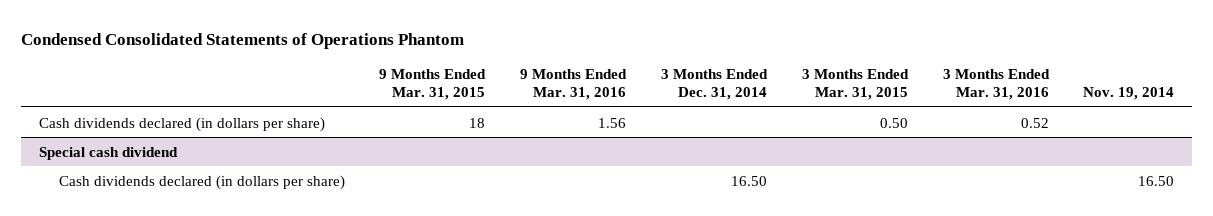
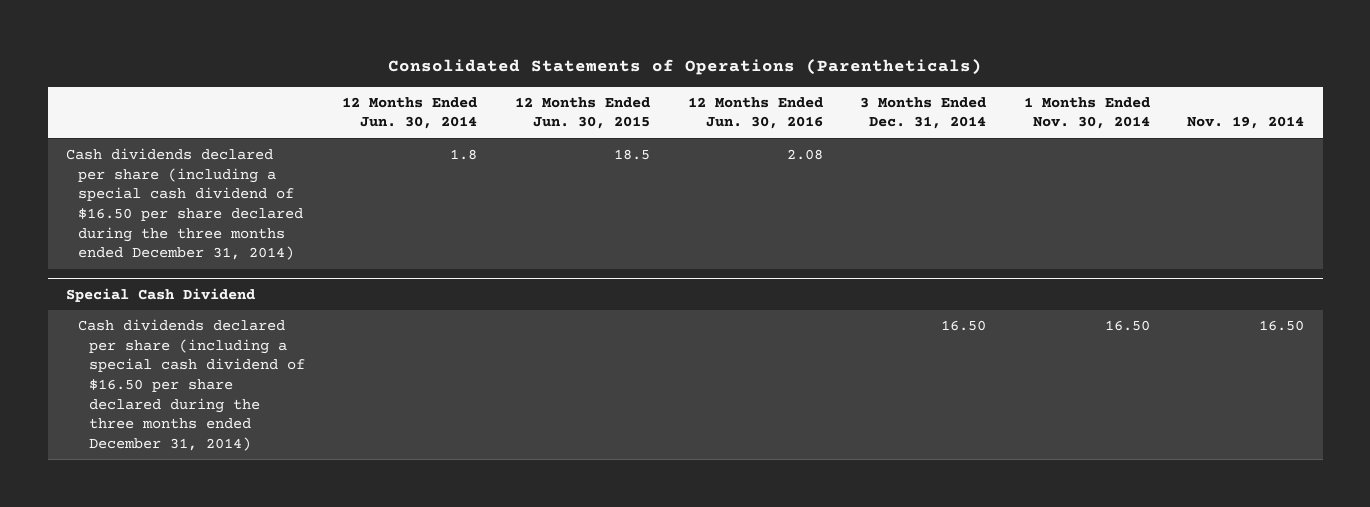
[21,32,465,49] Condensed Consolidated Statements of Operations Phantom -> [388,59,983,76] Consolidated Statements of Operations (Parentheticals)
[379,69,487,101] 9 Months Ended Mar. 31, 2015 -> none
[520,69,628,101] 9 Months Ended Mar. 31, 2016 -> none
[801,69,909,101] 3 Months Ended Mar. 31, 2015 -> none
[942,69,1050,101] 3 Months Ended Mar. 31, 2016 -> none
none -> [342,96,478,130] 12 Months Ended Jun. 30, 2014
none -> [514,96,650,130] 12 Months Ended Jun. 30, 2015
none -> [687,96,823,130] 12 Months Ended Jun. 30, 2016
none -> [1023,96,1150,130] 1 Months Ended Nov. 30, 2014
[38,116,325,132] Cash dividends declared (in dollars per share) -> [66,148,303,261] Cash dividends declared per share (including a special cash dividend of $16.50 per share declared during the three months ended December 31, 2014)
[38,146,178,160] Special cash dividend -> [66,288,256,303] Special Cash Dividend
[58,174,345,190] Cash dividends declared (in dollars per share) -> [77,319,305,451] Cash dividends declared per share (including a special cash dividend of $16.50 per share declared during the three months ended December 31, 2014)

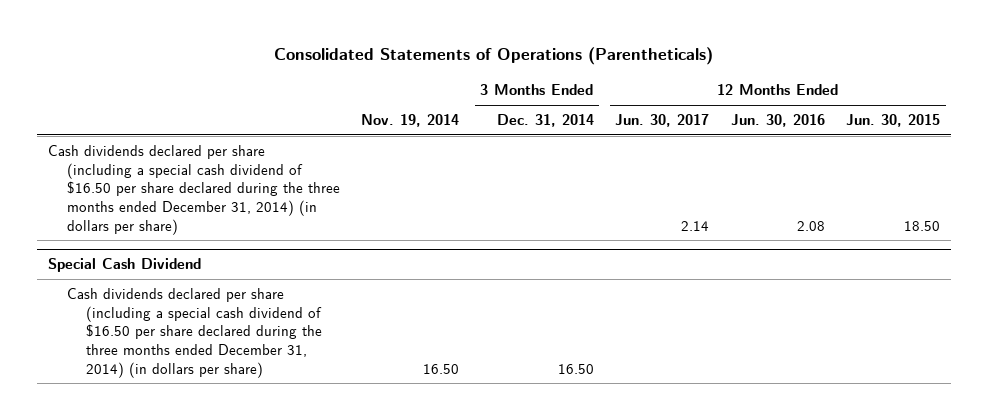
[342,96,478,130] 12 Months Ended Jun. 30, 2014 -> none
[1023,96,1150,130] 1 Months Ended Nov. 30, 2014 -> none
none -> [615,114,710,128] Jun. 30, 2017
[66,148,303,261] Cash dividends declared per share (including a special cash dividend of $16.50 per share declared during the three months ended December 31, 2014) -> [47,145,340,235] Cash dividends declared per share (including a special cash dividend of $16.50 per share declared during the three months ended December 31, 2014) (in dollars per share)
[613,149,650,161] 18.5 -> [904,220,941,231] 18.50
[77,319,305,451] Cash dividends declared per share (including a special cash dividend of $16.50 per share declared during the three months ended December 31, 2014) -> [66,288,322,378] Cash dividends declared per share (including a special cash dividend of $16.50 per share declared during the three months ended December 31, 2014) (in dollars per share)

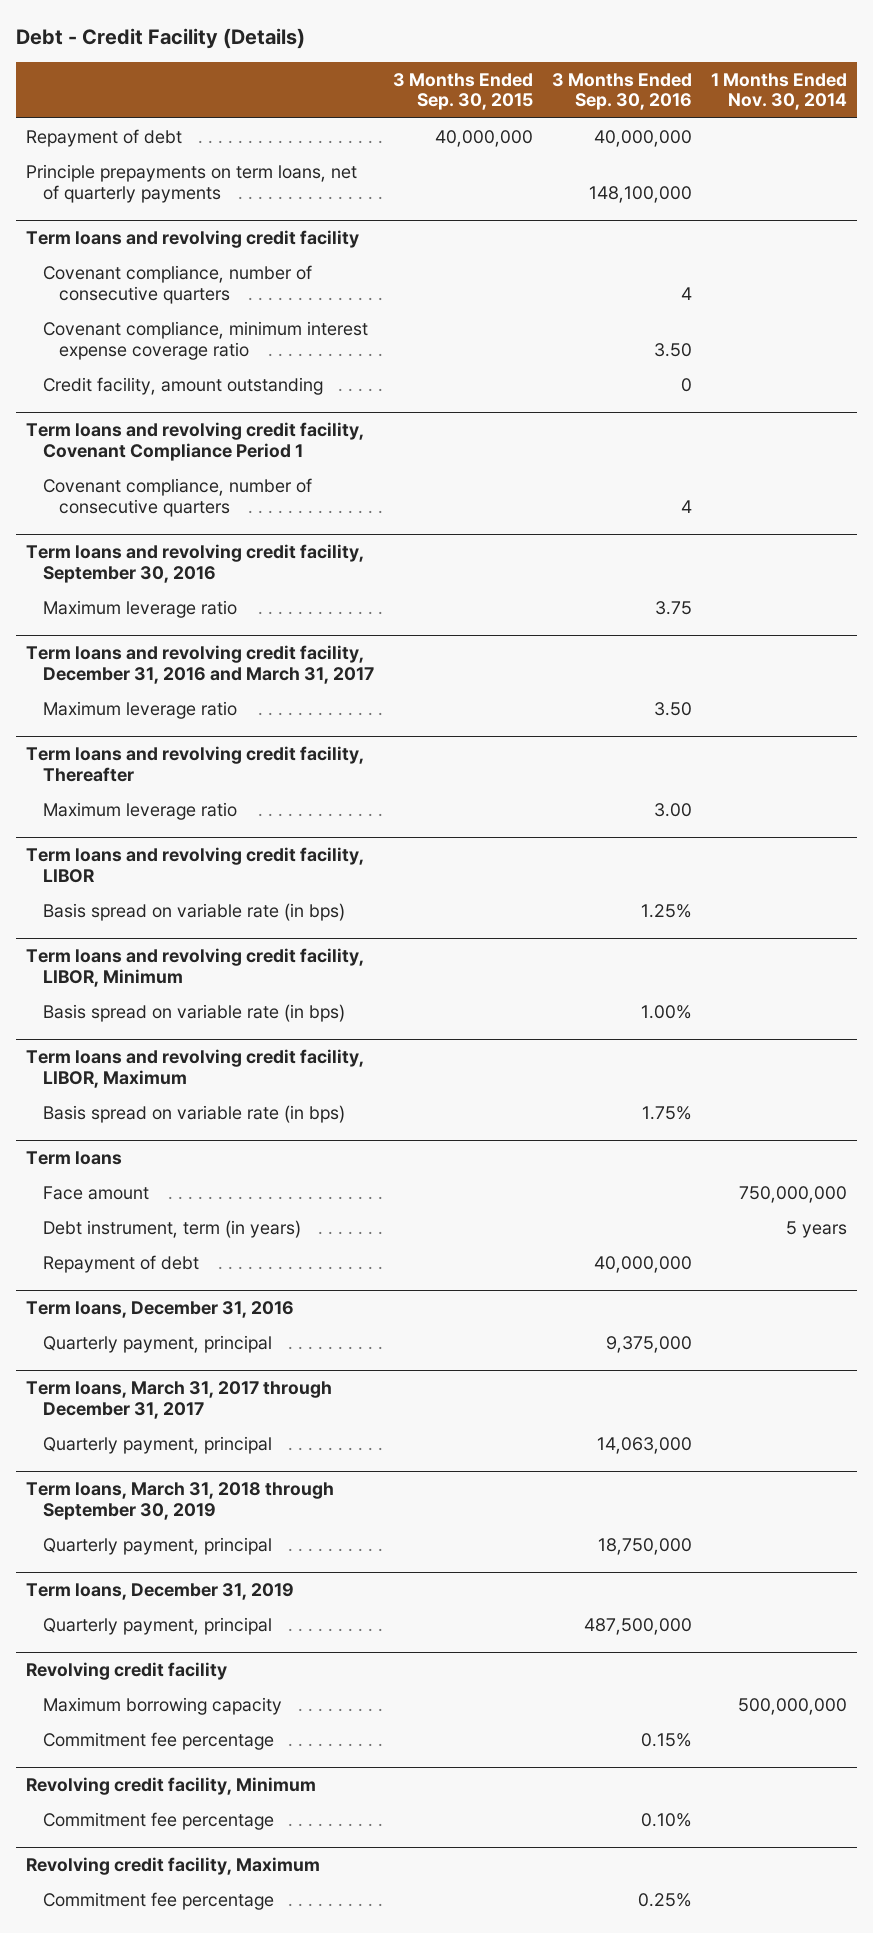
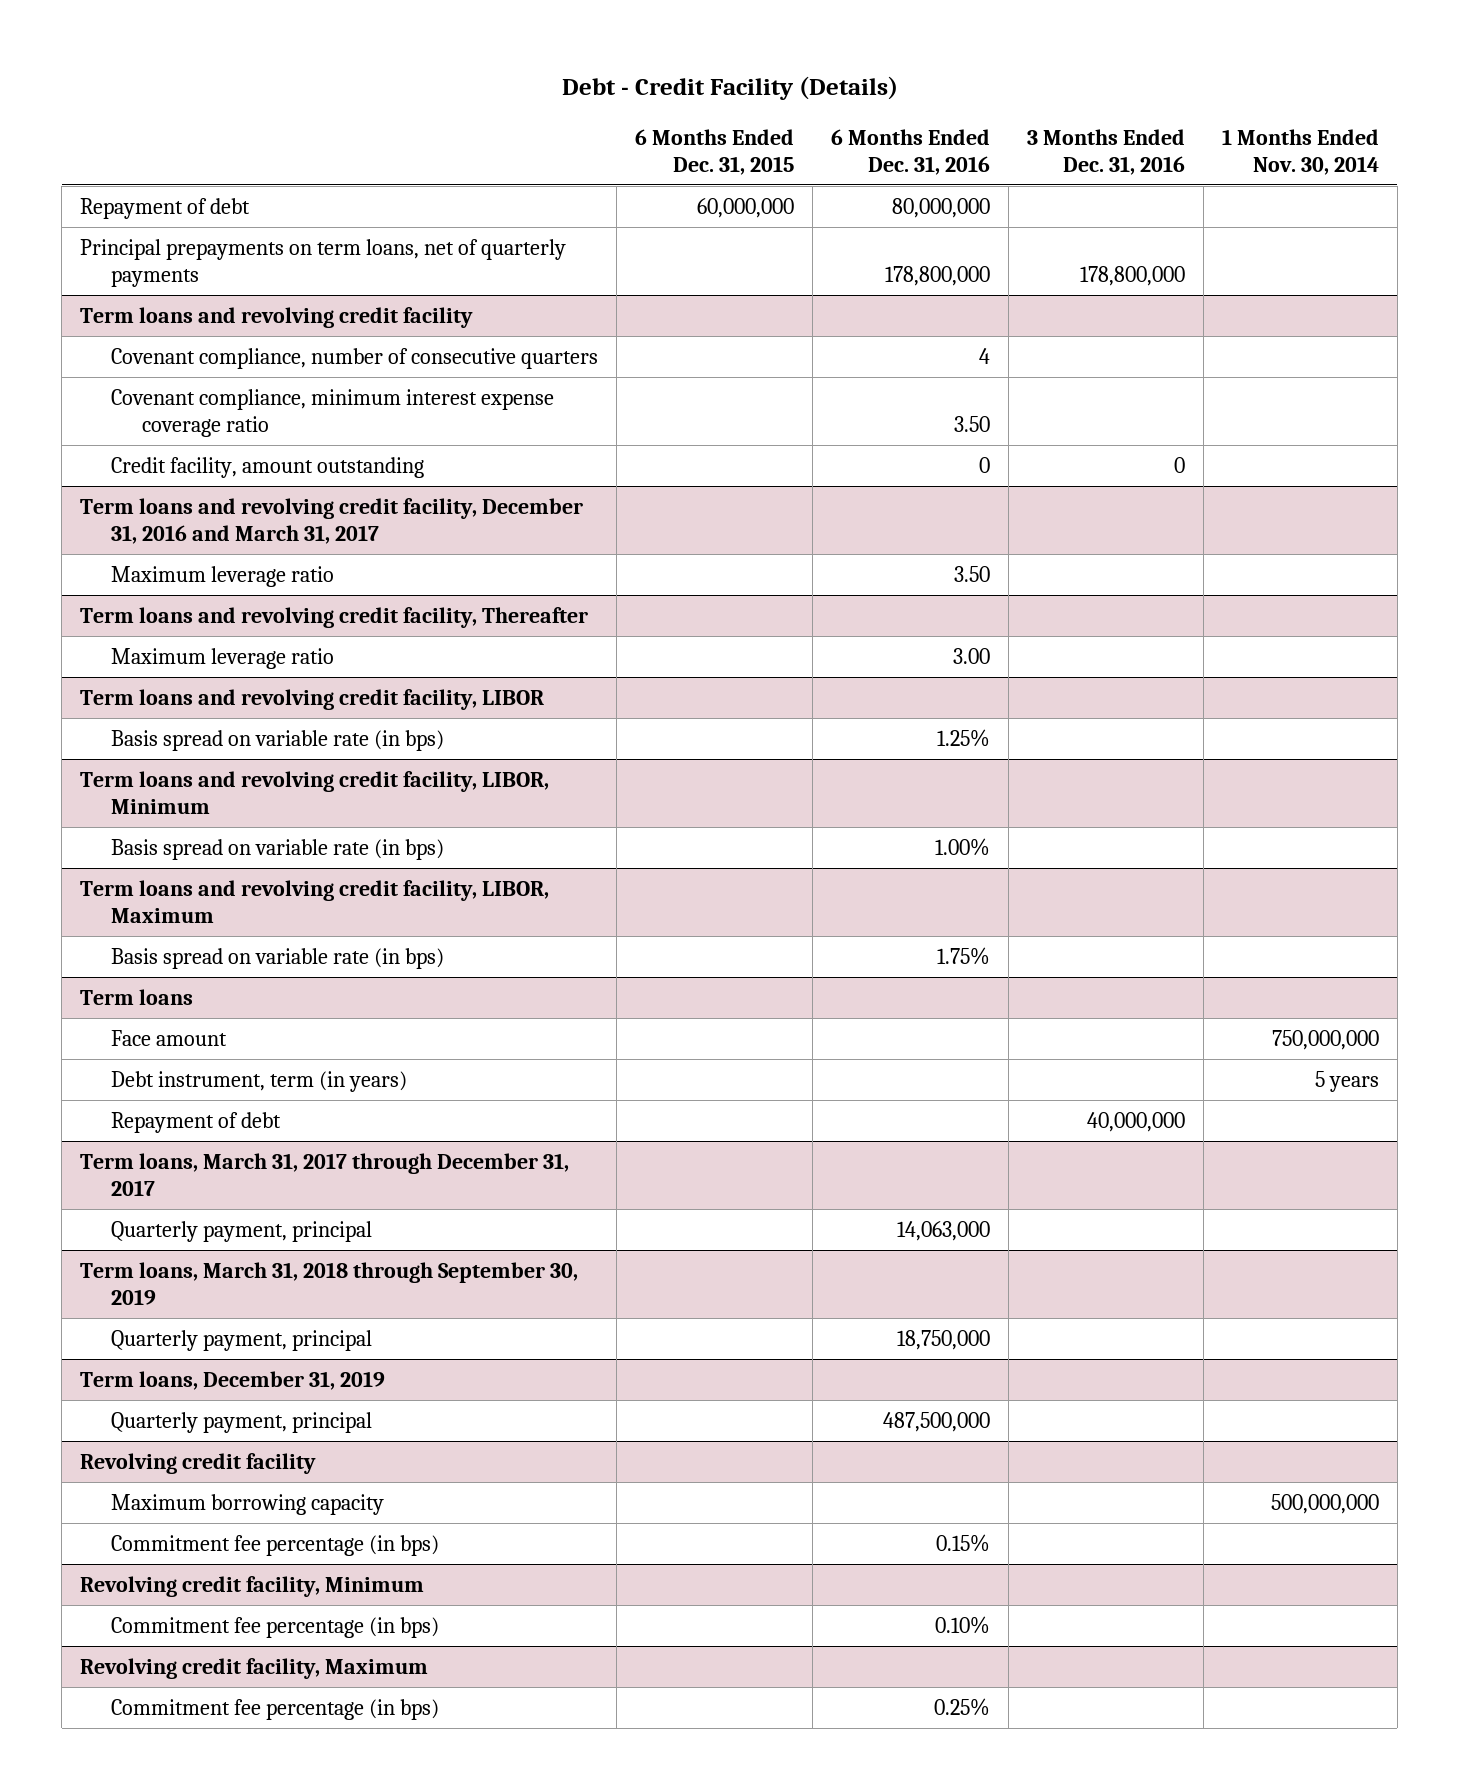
[392,72,533,111] 3 Months Ended Sep. 30, 2015 -> none
[552,72,693,111] 3 Months Ended Sep. 30, 2016 -> none
none -> [635,128,795,175] 6 Months Ended Dec. 31, 2015
none -> [830,128,990,175] 6 Months Ended Dec. 31, 2016
none -> [1026,128,1185,175] 3 Months Ended Dec. 31, 2016
[26,163,358,203] Principle prepayments on term loans, net of quarterly payments -> [80,238,567,287] Principal prepayments on term loans, net of quarterly payments
[26,422,365,461] Term loans and revolving credit facility, Covenant Compliance Period 1 -> none
[42,477,312,517] Covenant compliance, number of consecutive quarters -> none
[26,544,365,583] Term loans and revolving credit facility, September 30, 2016 -> none
[42,599,237,618] Maximum leverage ratio -> none
[26,1301,295,1319] Term loans, December 31, 2016 -> none
[42,1334,272,1353] Quarterly payment, principal -> none
[42,1731,274,1750] Commitment fee percentage -> [111,1534,440,1556] Commitment fee percentage (in bps)
[42,1811,274,1830] Commitment fee percentage -> [111,1616,440,1638] Commitment fee percentage (in bps)
[42,1891,274,1910] Commitment fee percentage -> [111,1698,440,1720] Commitment fee percentage (in bps)

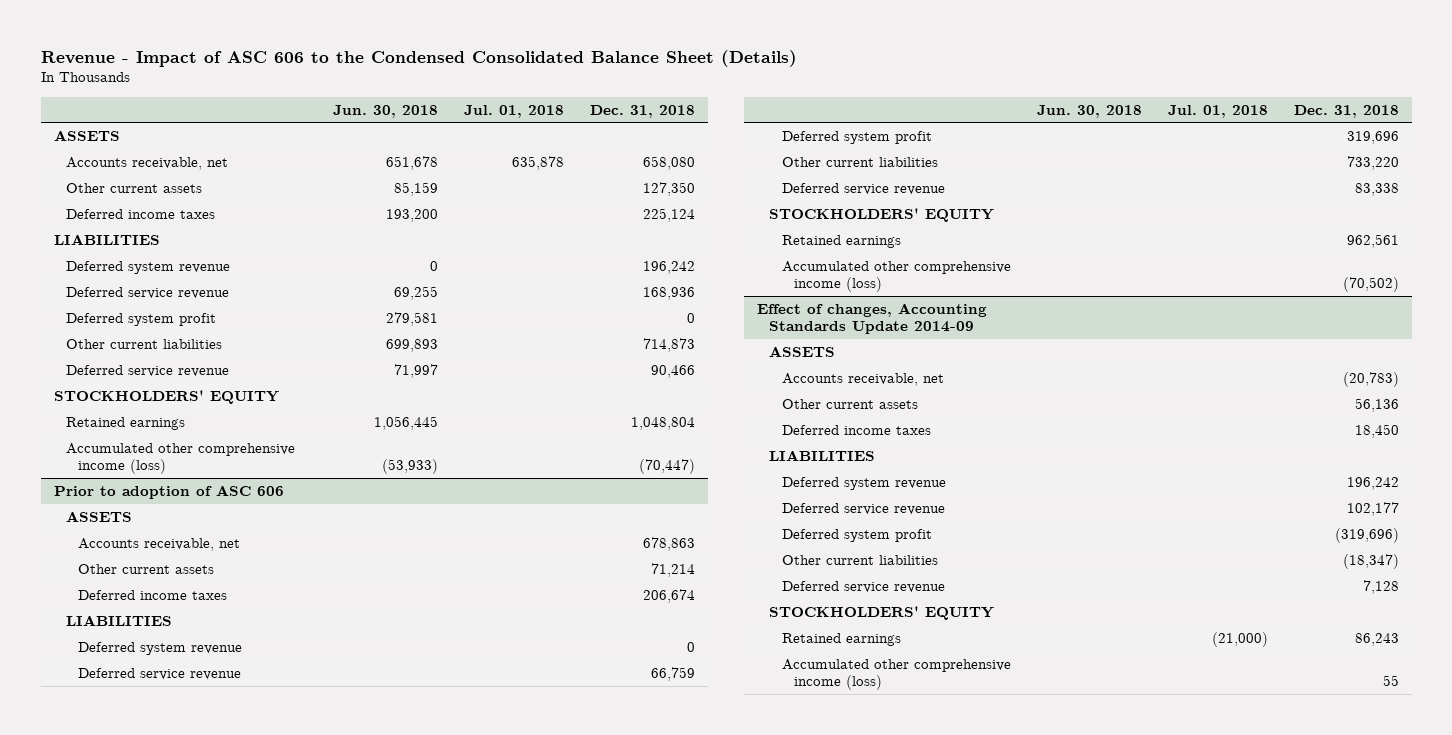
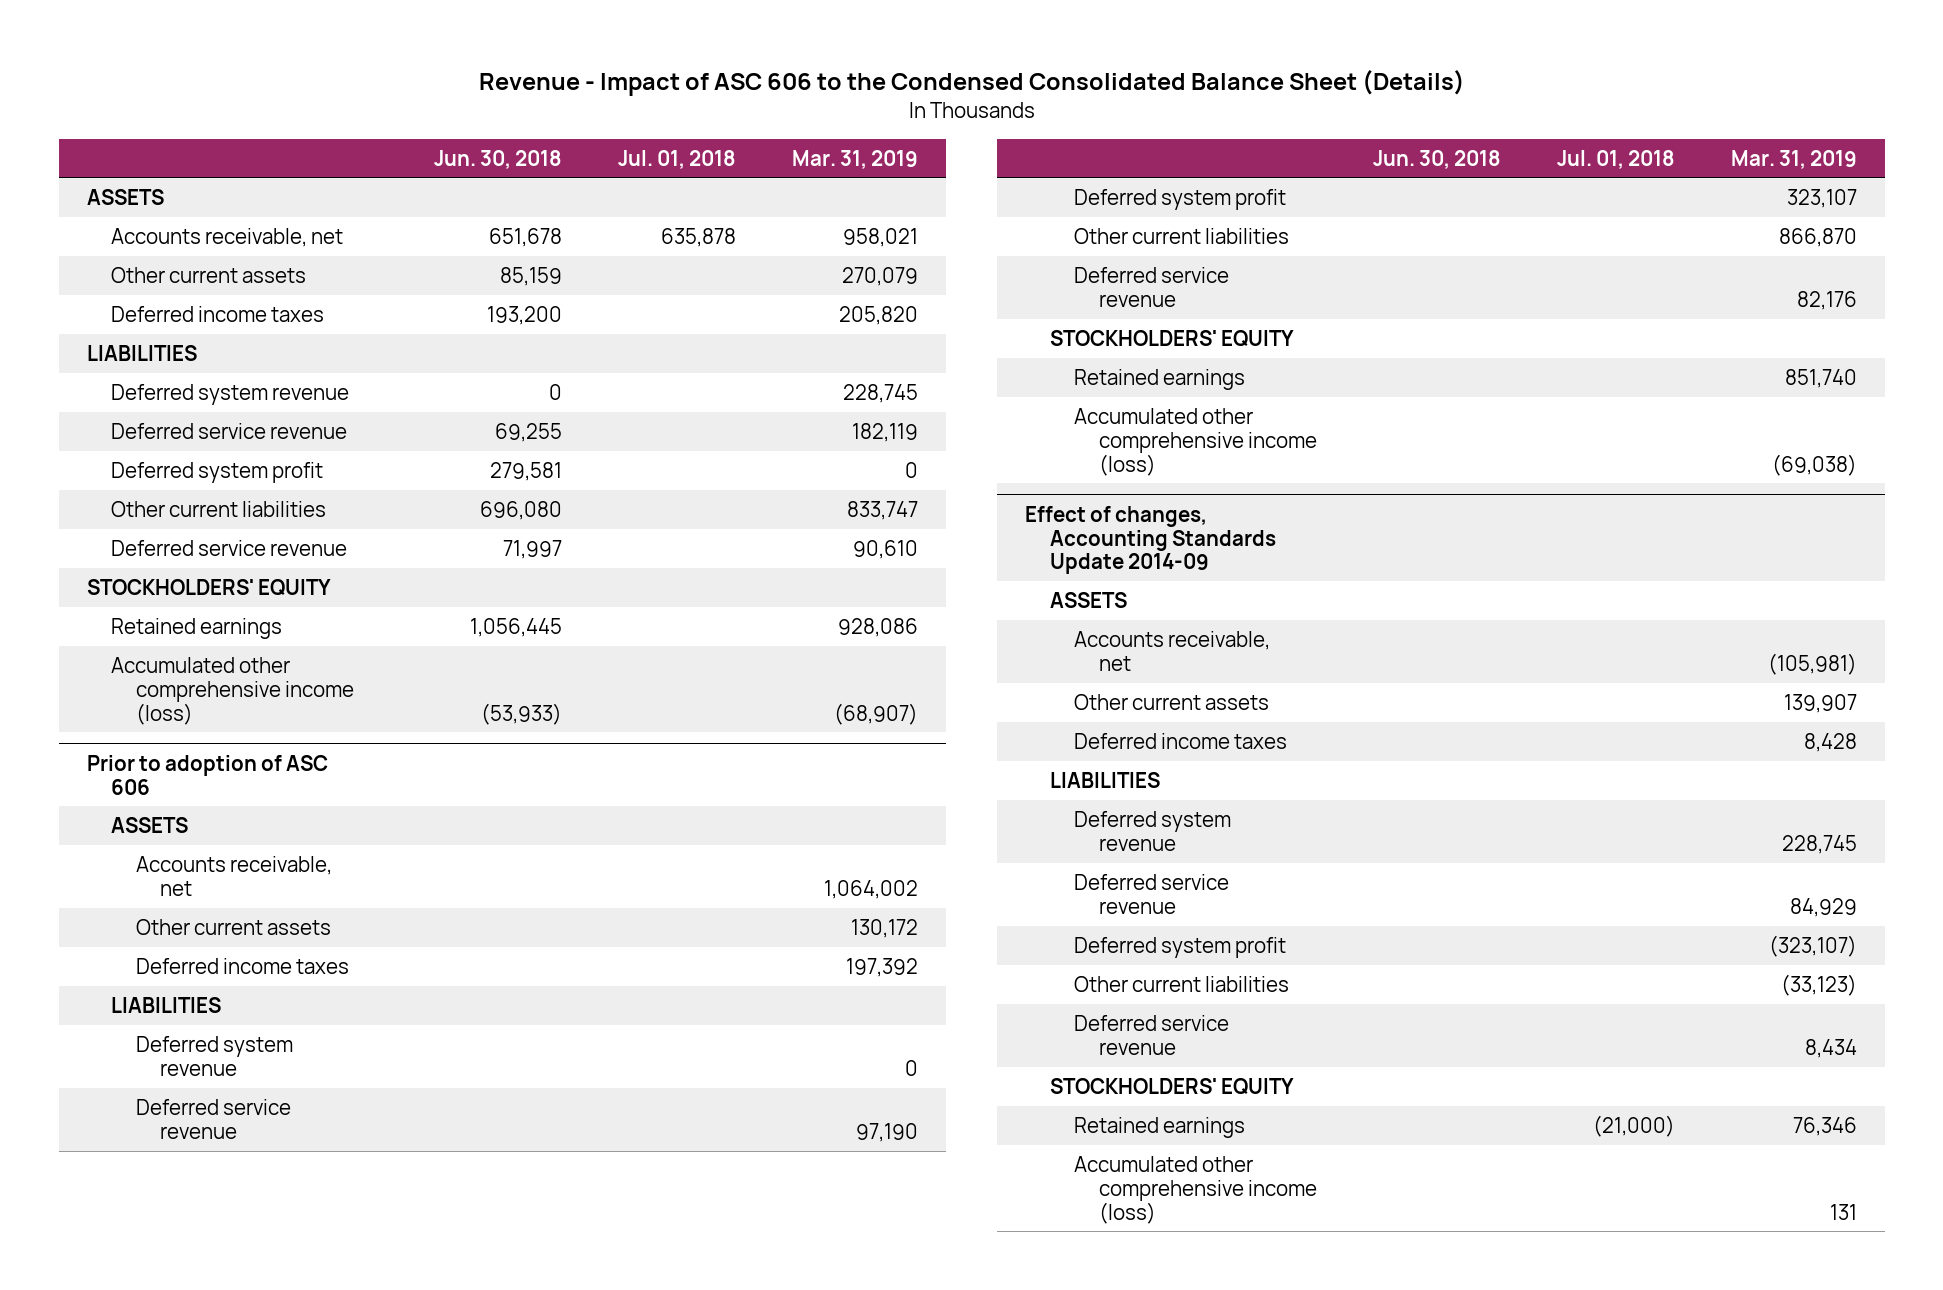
[590,104,696,118] Dec. 31, 2018 -> none
none -> [791,149,918,169] Mar. 31, 2019
[386,338,439,352] 699,893 -> [480,500,563,520] 696,080

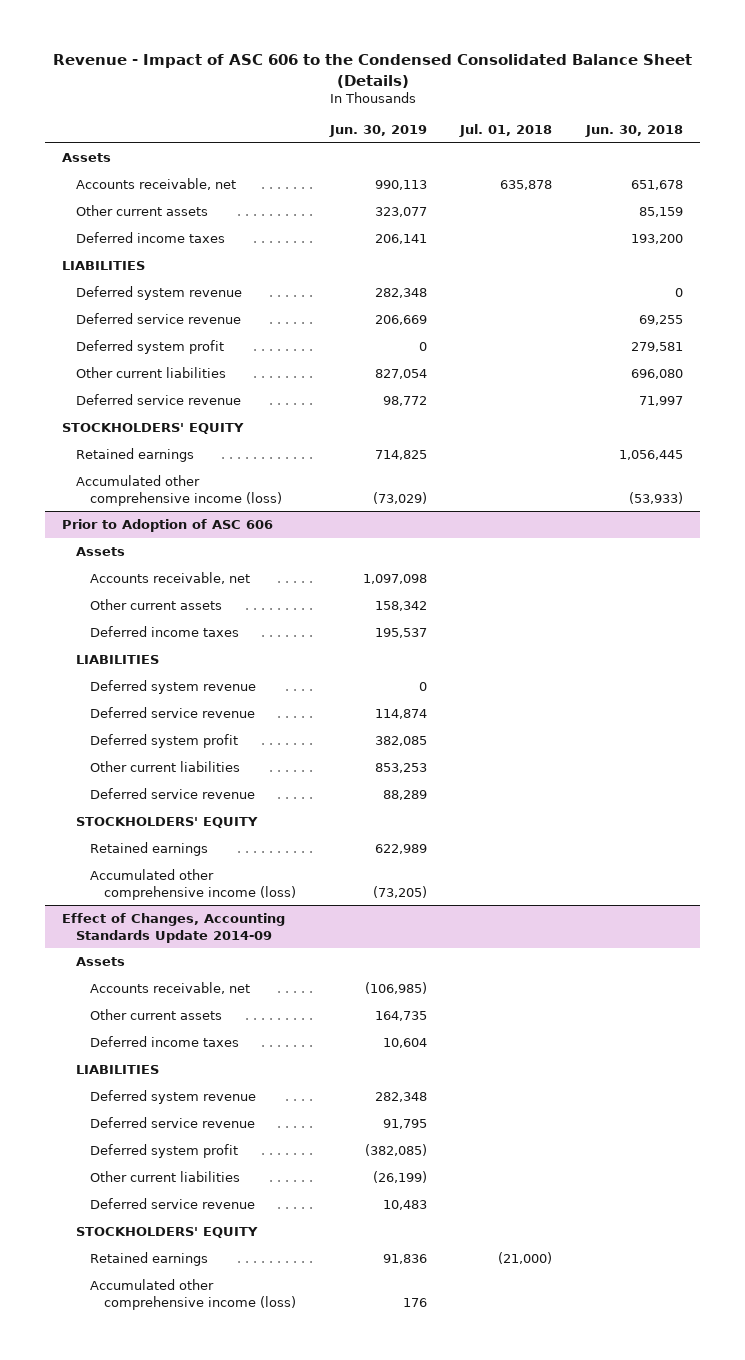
[791,149,918,169] Mar. 31, 2019 -> none
none -> [328,125,427,138] Jun. 30, 2019
[86,188,164,205] ASSETS -> [62,153,112,163] Assets
[86,754,328,795] Prior to adoption of ASC 606 -> [62,519,274,533] Prior to Adoption of ASC 606
[111,816,189,833] ASSETS -> [75,547,125,557] Assets
[1025,505,1276,575] Effect of changes, Accounting Standards Update 2014-09 -> [62,913,286,943] Effect of Changes, Accounting Standards Update 2014-09
[1049,591,1127,608] ASSETS -> [75,957,125,967] Assets

